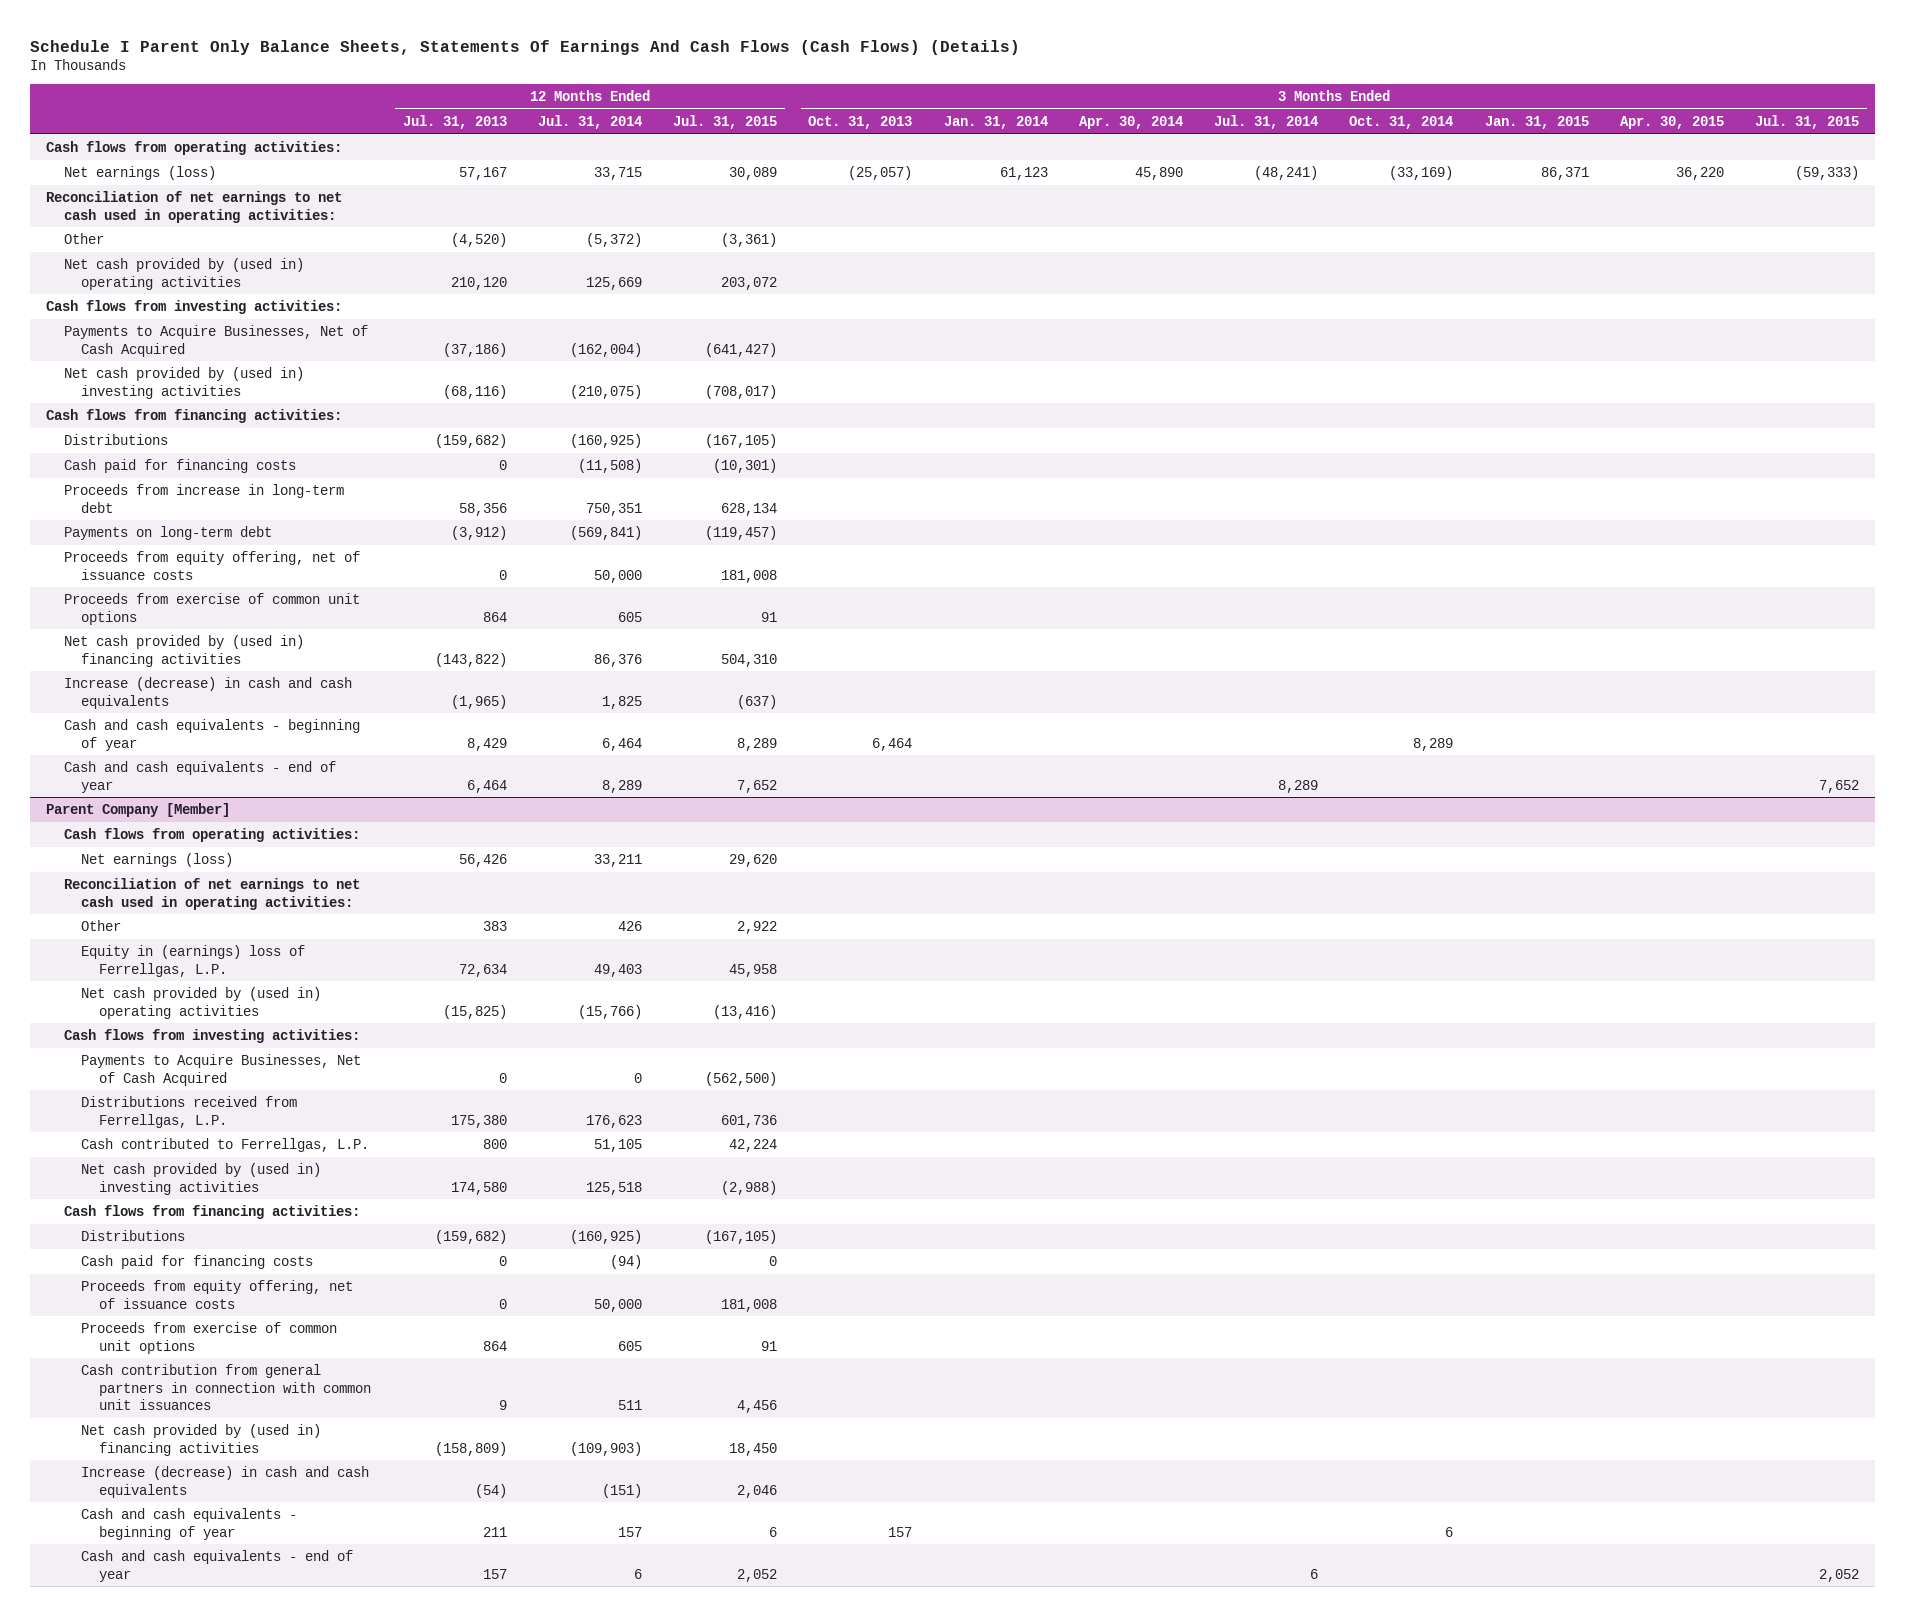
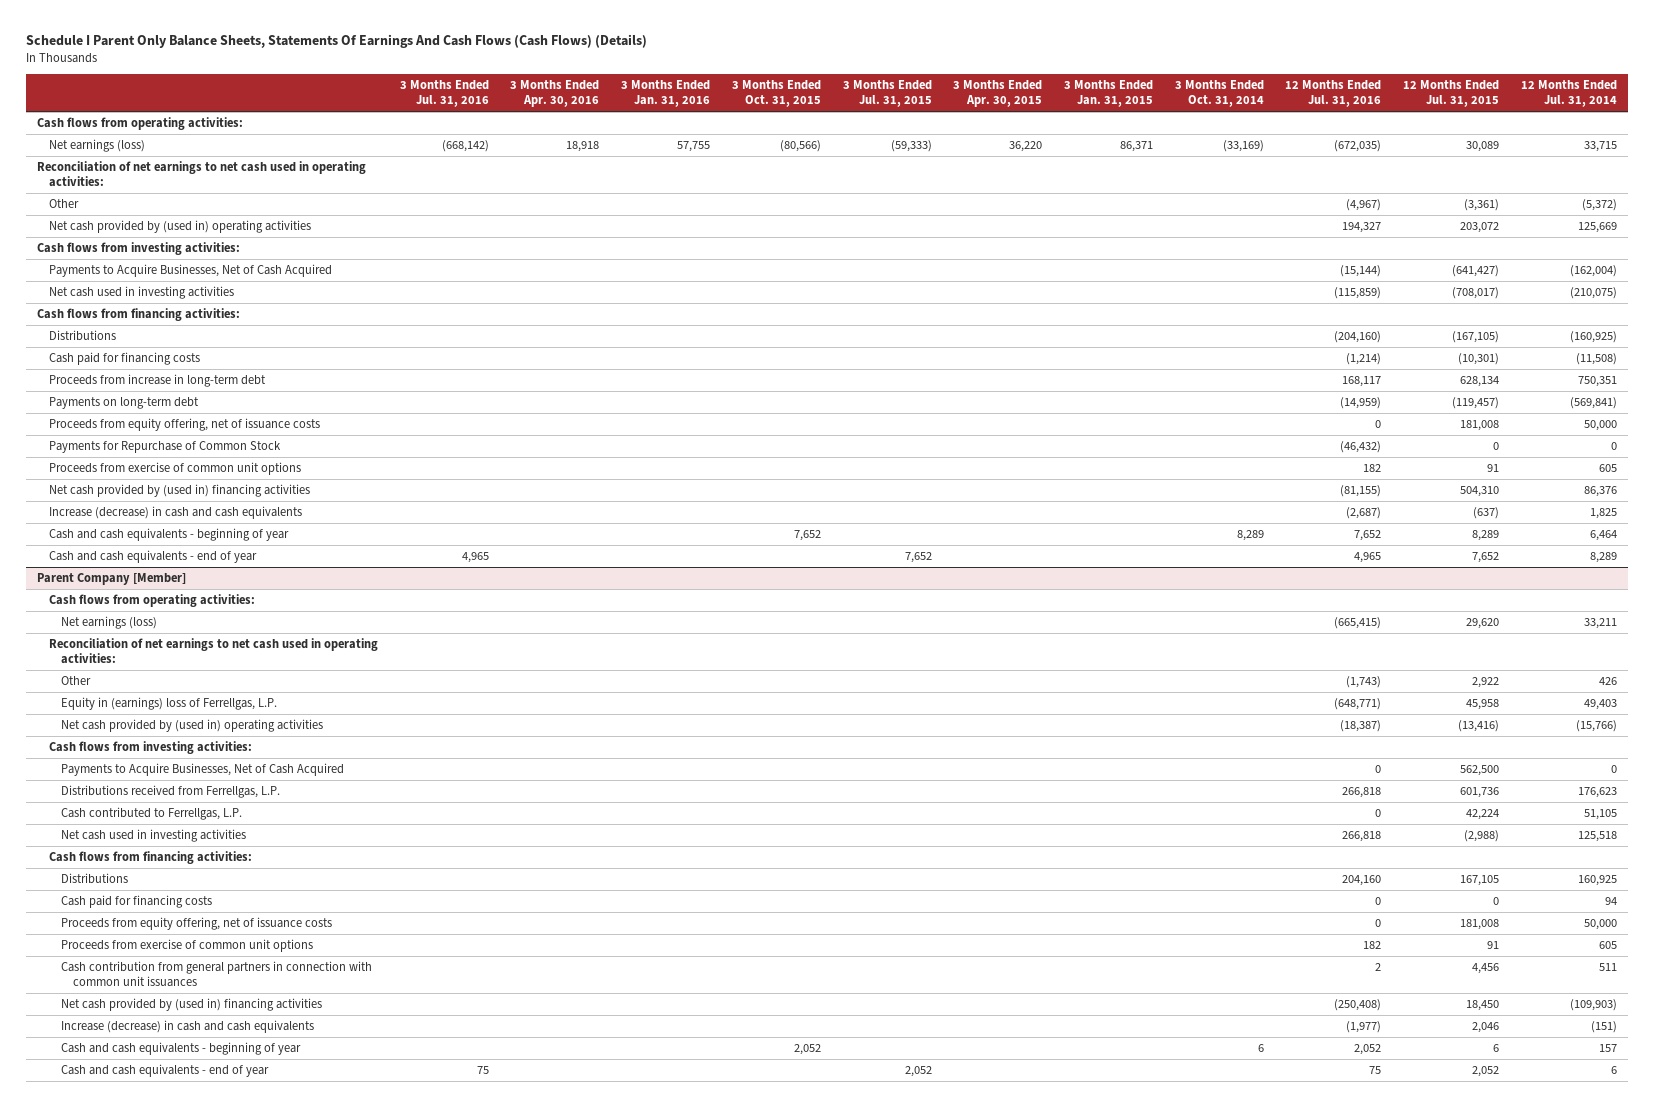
[402,114,507,129] Jul. 31, 2013 -> none
[808,115,913,129] Oct. 31, 2013 -> none
[943,115,1048,129] Jan. 31, 2014 -> none
[1078,115,1183,129] Apr. 30, 2014 -> none
[1214,114,1319,129] Jul. 31, 2014 -> none
none -> [399,80,489,108] 3 Months Ended Jul. 31, 2016
none -> [510,80,600,108] 3 Months Ended Apr. 30, 2016
none -> [621,80,711,108] 3 Months Ended Jan. 31, 2016
none -> [731,80,821,108] 3 Months Ended Oct. 31, 2015
none -> [1285,80,1382,108] 12 Months Ended Jul. 31, 2016
[63,366,304,399] Net cash provided by (used in) investing activities -> [48,286,234,300] Net cash used in investing activities
none -> [48,441,281,454] Payments for Repurchase of Common Stock
[705,1071,778,1086] (562,500) -> [1460,765,1500,777] 562,500
[81,1162,322,1195] Net cash provided by (used in) investing activities -> [61,829,247,843] Net cash used in investing activities
[569,1229,642,1244] (160,925) -> [1577,875,1617,887] 160,925
[705,1229,778,1244] (167,105) -> [1460,875,1500,887] 167,105
[609,1254,642,1269] (94) -> [1604,897,1617,906] 94

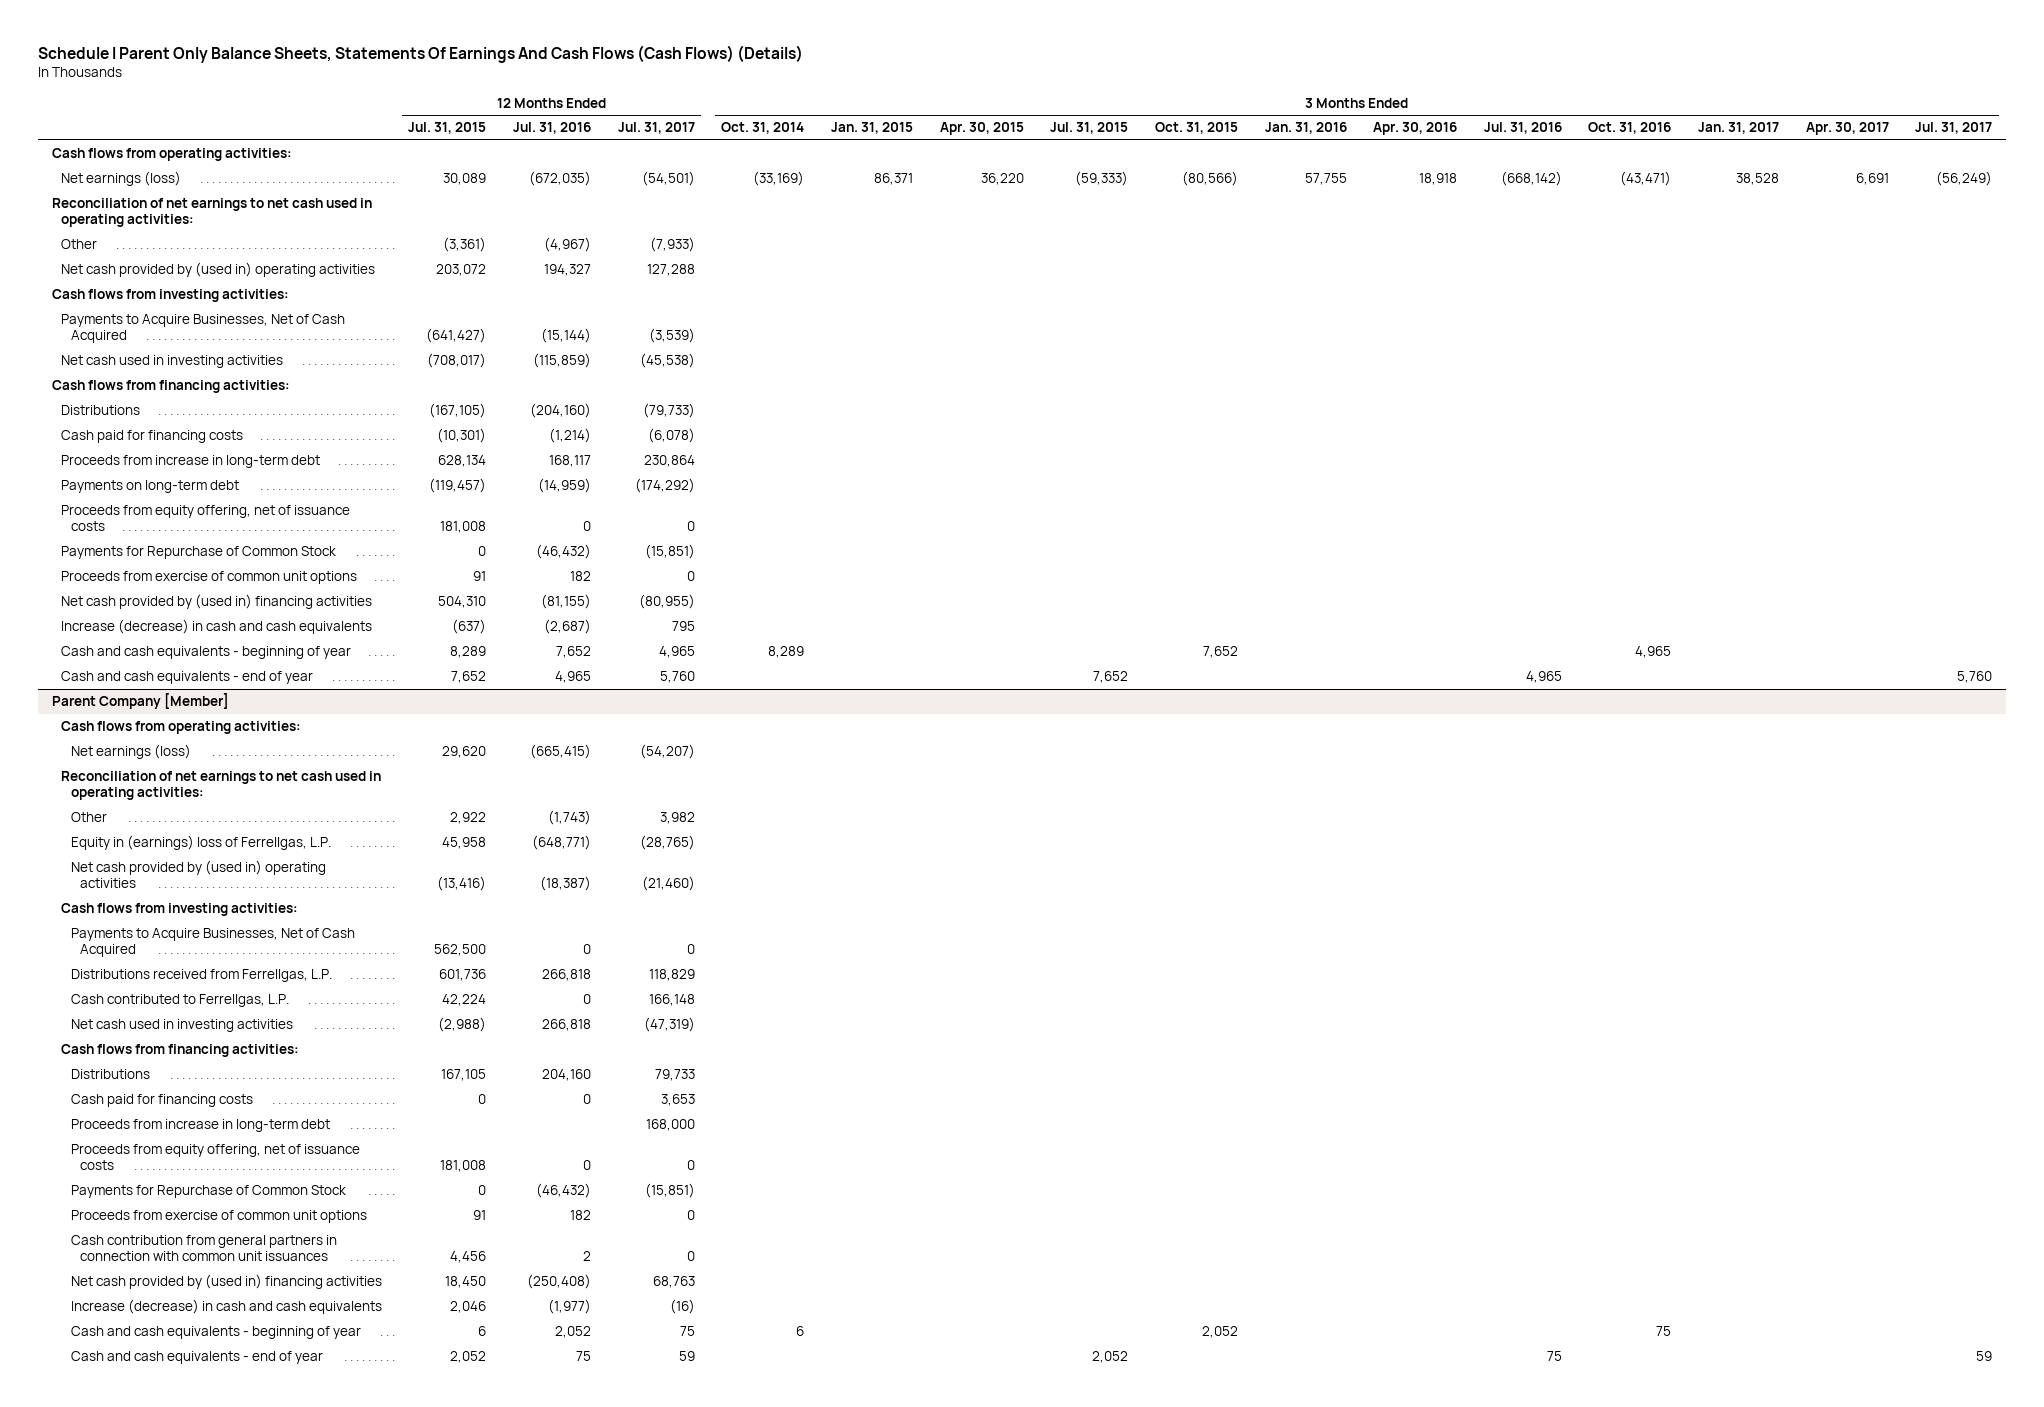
[1520,80,1617,108] 12 Months Ended Jul. 31, 2014 -> none
none -> [617,122,695,135] Jul. 31, 2017
none -> [1588,122,1672,135] Oct. 31, 2016
none -> [1698,122,1780,135] Jan. 31, 2017
none -> [1805,122,1889,136] Apr. 30, 2017
none -> [1915,122,1993,135] Jul. 31, 2017
none -> [70,1119,330,1133] Proceeds from increase in long-term debt
none -> [70,1185,346,1199] Payments for Repurchase of Common Stock

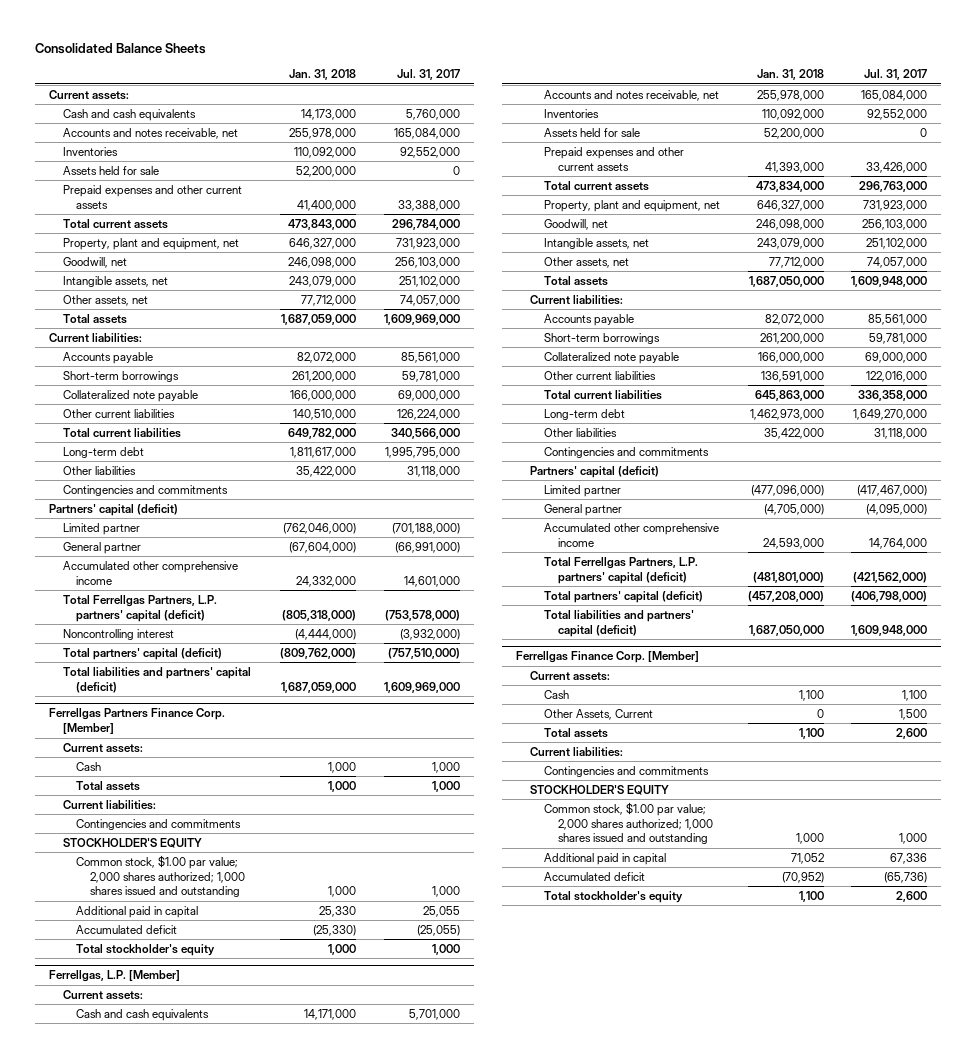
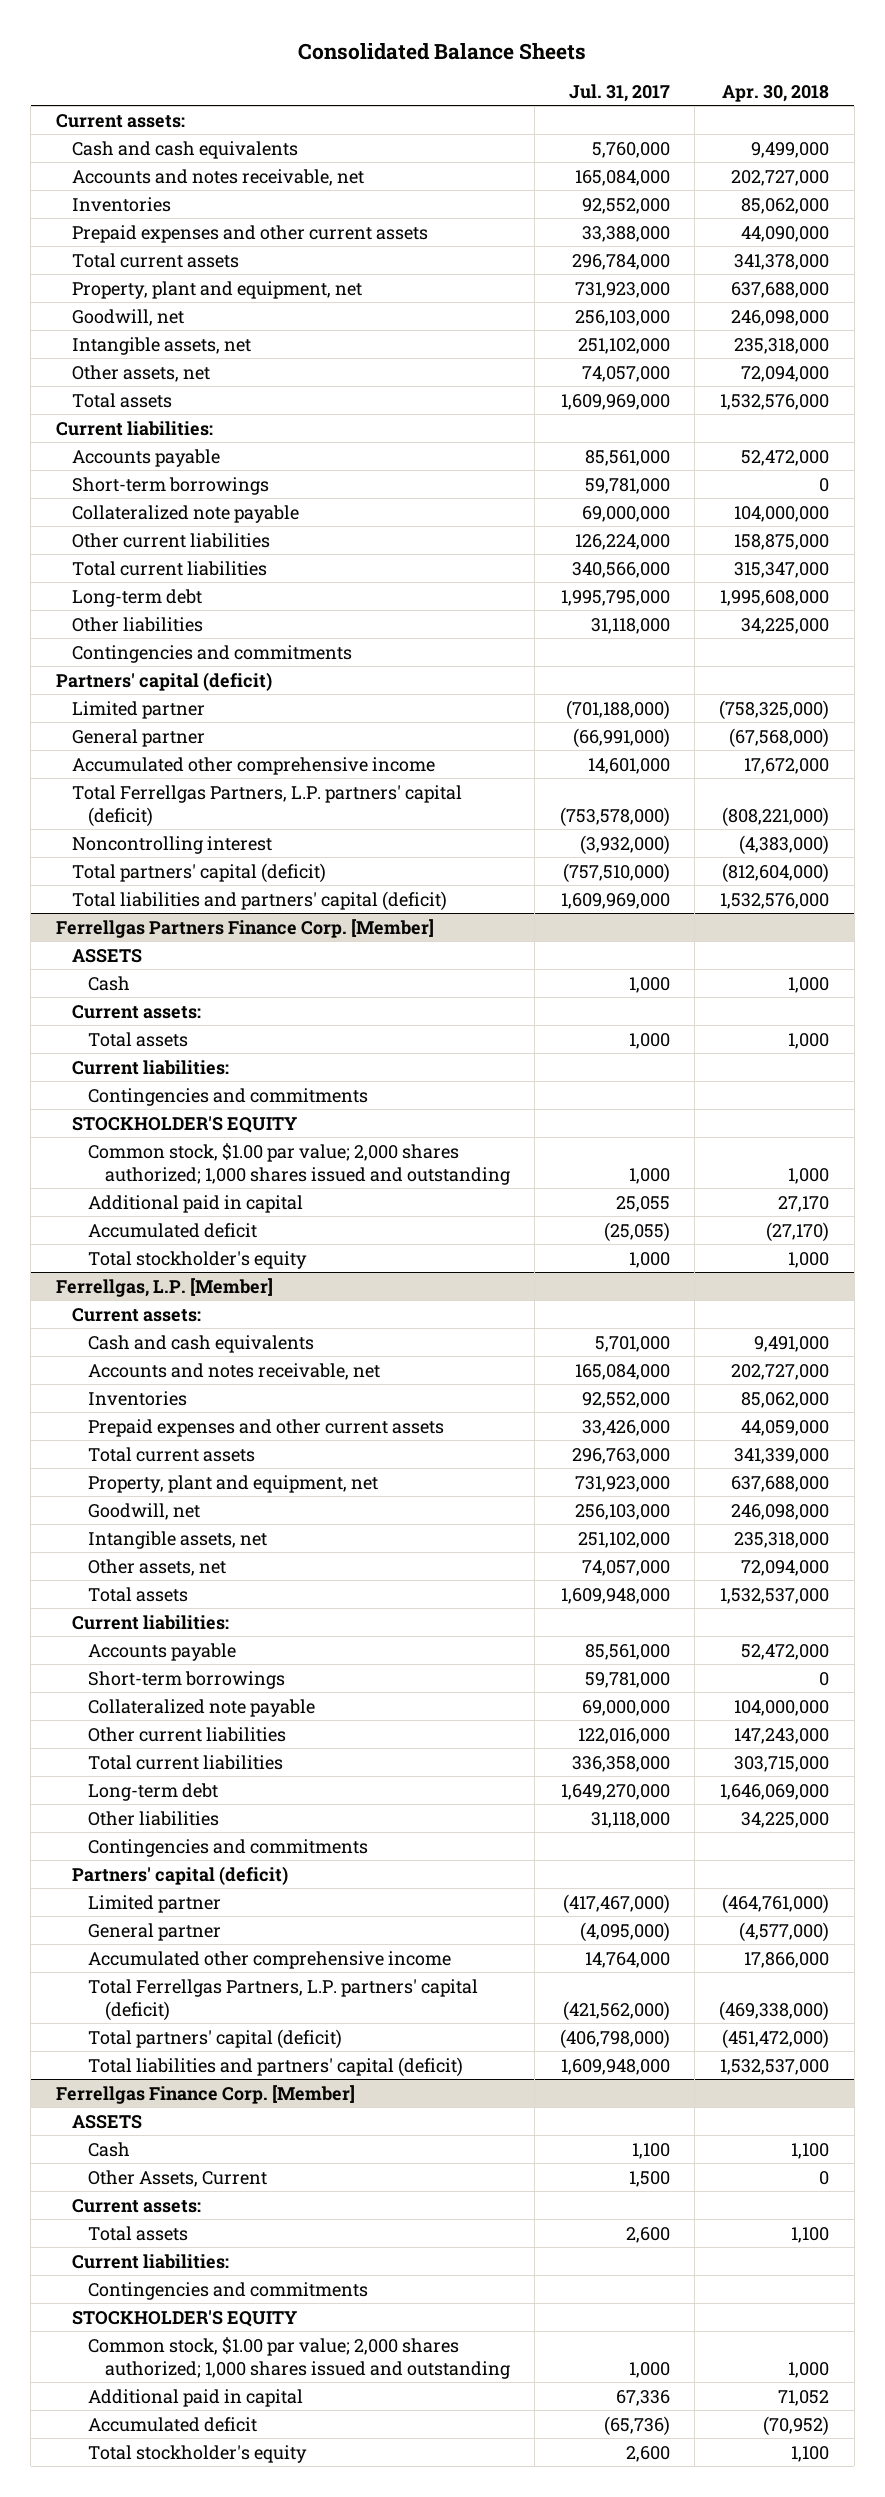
[289,69,357,81] Jan. 31, 2018 -> none
none -> [722,84,830,102] Apr. 30, 2018
[62,165,159,175] Assets held for sale -> none
none -> [71,948,142,963] ASSETS
[62,742,143,753] Current assets: -> [71,1004,201,1019] Current assets:
[543,127,640,137] Assets held for sale -> none
none -> [71,2114,142,2129] ASSETS
[530,670,611,681] Current assets: -> [71,2198,201,2213] Current assets:

